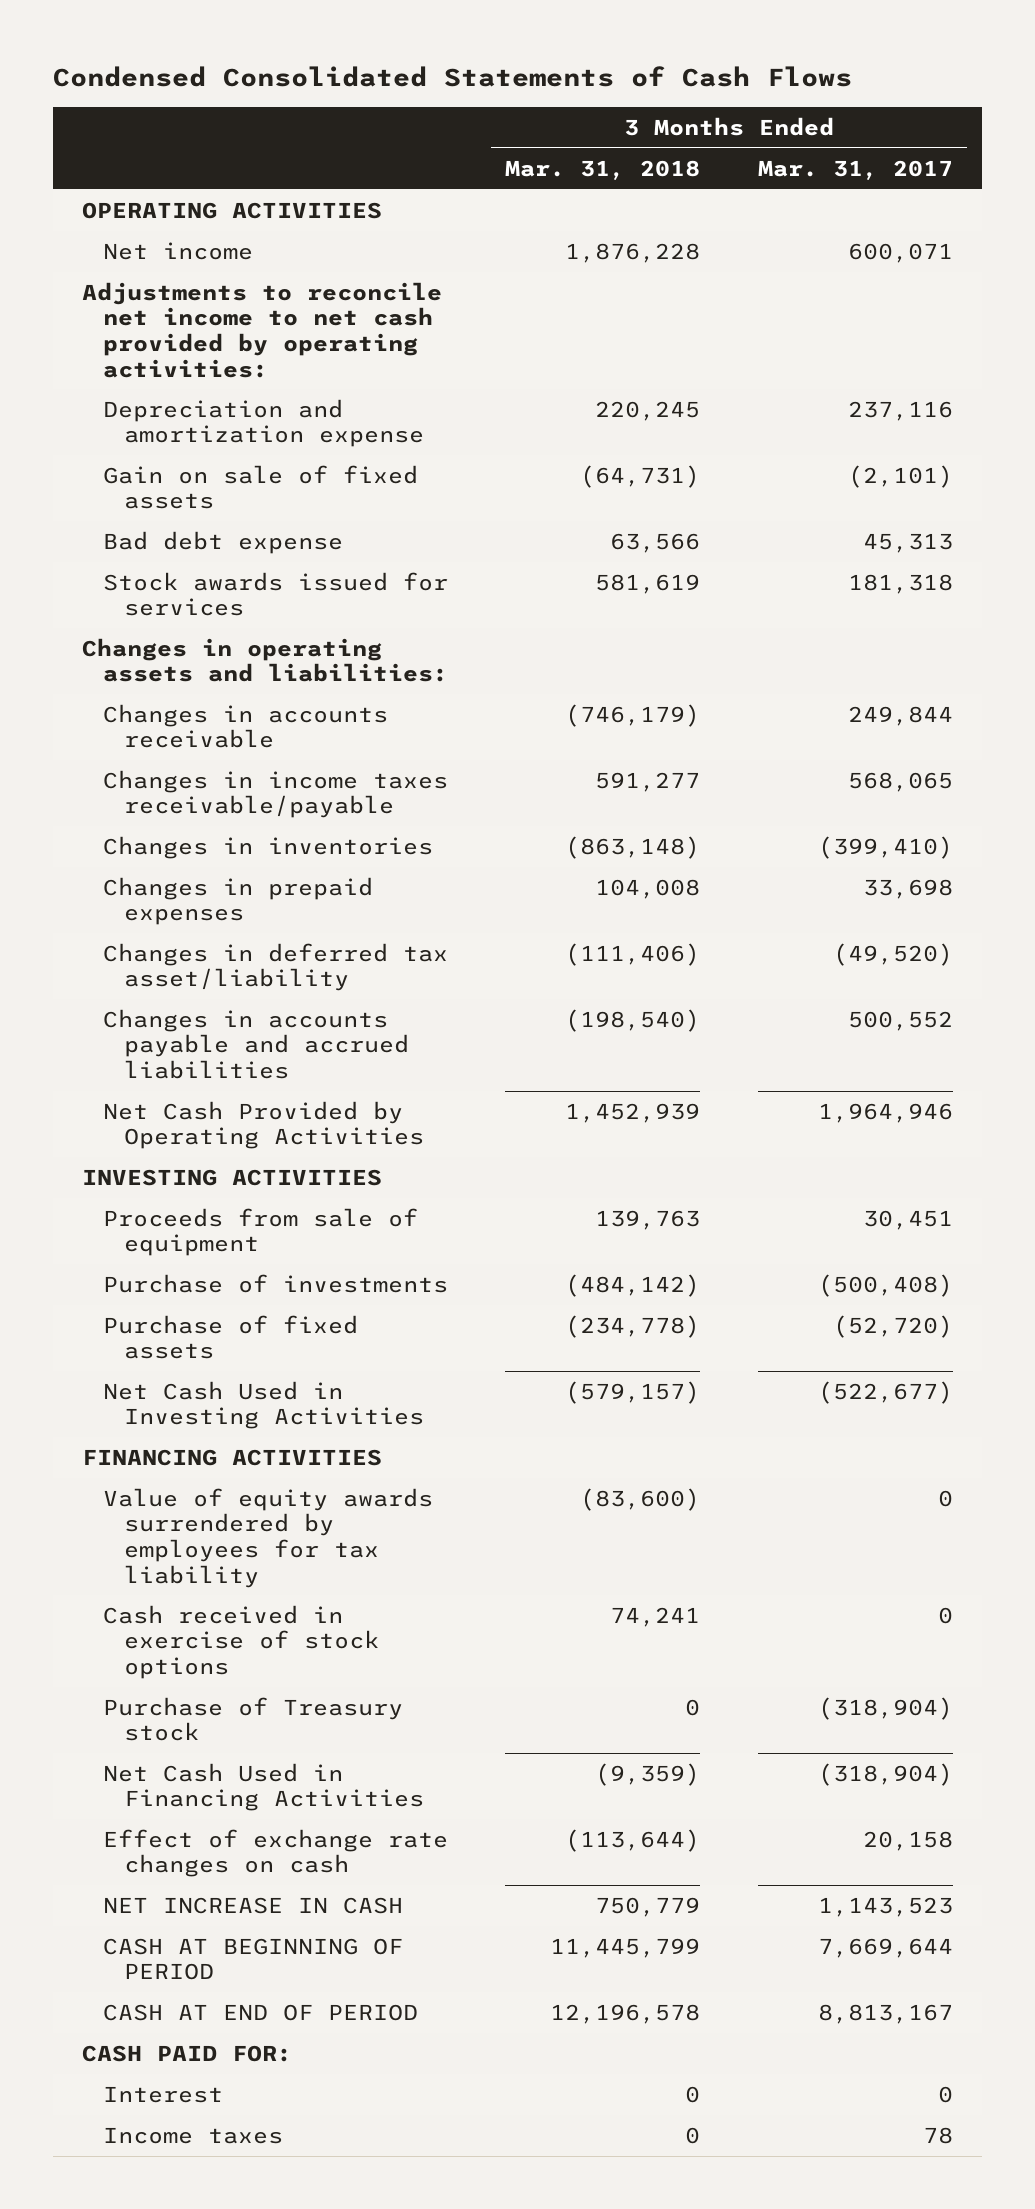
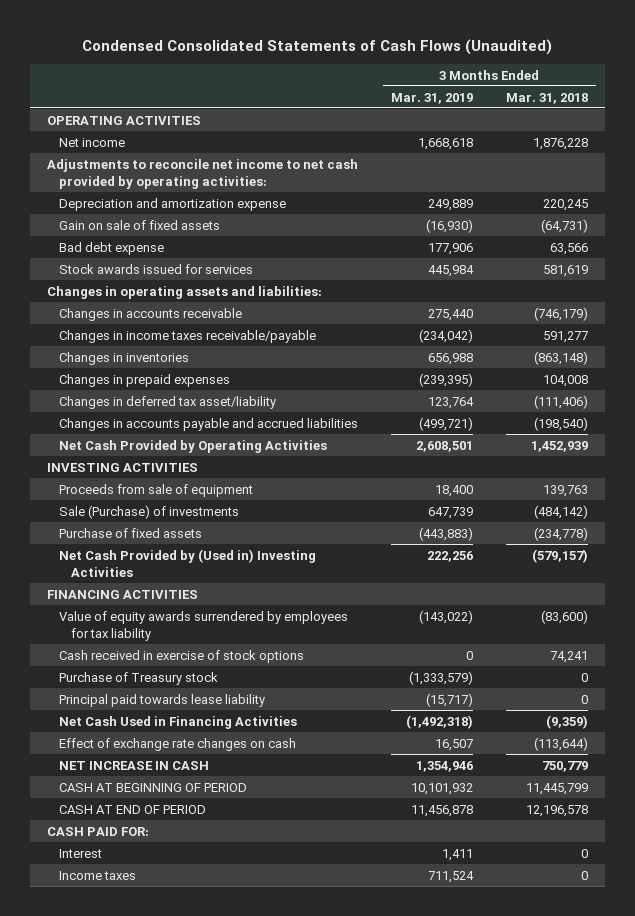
[52,66,852,88] Condensed Consolidated Statements of Cash Flows -> [82,38,553,55] Condensed Consolidated Statements of Cash Flows (Unaudited)
[757,159,953,180] Mar. 31, 2017 -> none
none -> [390,92,473,104] Mar. 31, 2019
[102,1273,448,1293] Purchase of investments -> [58,504,239,519] Sale (Purchase) of investments
[102,1380,424,1430] Net Cash Used in Investing Activities -> [58,548,316,577] Net Cash Provided by (Used in) Investing Activities
none -> [58,693,265,707] Principal paid towards lease liability

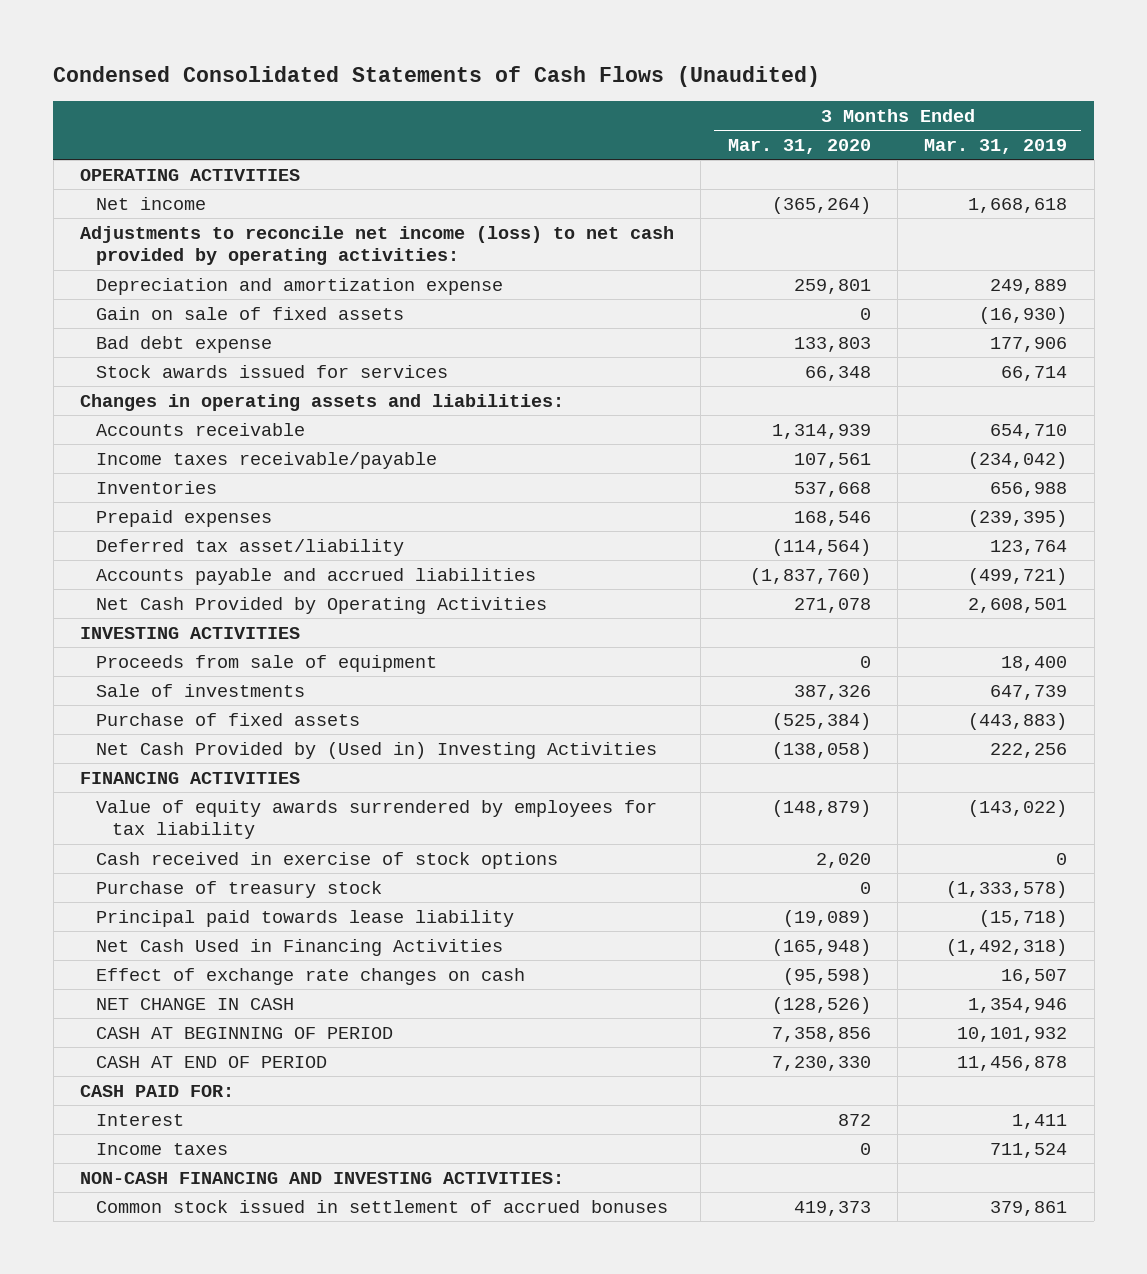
[505,92,588,104] Mar. 31, 2018 -> none
none -> [727,138,871,154] Mar. 31, 2020
[46,158,358,189] Adjustments to reconcile net income to net cash provided by operating activities: -> [80,225,675,266] Adjustments to reconcile net income (loss) to net cash provided by operating activities:
[427,264,474,277] 445,984 -> [1001,365,1068,381] 66,714
[58,307,242,321] Changes in accounts receivable -> [95,422,305,436] Accounts receivable
[427,308,473,321] 275,440 -> [990,423,1068,439] 654,710
[58,329,316,343] Changes in income taxes receivable/payable -> [95,451,437,469] Income taxes receivable/payable
[58,351,189,365] Changes in inventories -> [95,480,217,494] Inventories
[58,373,230,387] Changes in prepaid expenses -> [95,509,272,527] Prepaid expenses
[58,395,276,409] Changes in deferred tax asset/liability -> [95,538,404,556] Deferred tax asset/liability
[58,417,358,431] Changes in accounts payable and accrued liabilities -> [95,567,536,585] Accounts payable and accrued liabilities
[58,504,239,519] Sale (Purchase) of investments -> [95,683,305,697] Sale of investments
[58,671,218,685] Purchase of Treasury stock -> [95,880,382,898] Purchase of treasury stock
[408,670,473,685] (1,333,579) -> [946,880,1068,898] (1,333,578)
[425,692,473,707] (15,717) -> [979,909,1068,927] (15,718)
[58,760,209,770] NET INCREASE IN CASH -> [95,997,294,1010] NET CHANGE IN CASH
none -> [80,1171,565,1184] NON-CASH FINANCING AND INVESTING ACTIVITIES:
none -> [95,1199,668,1213] Common stock issued in settlement of accrued bonuses

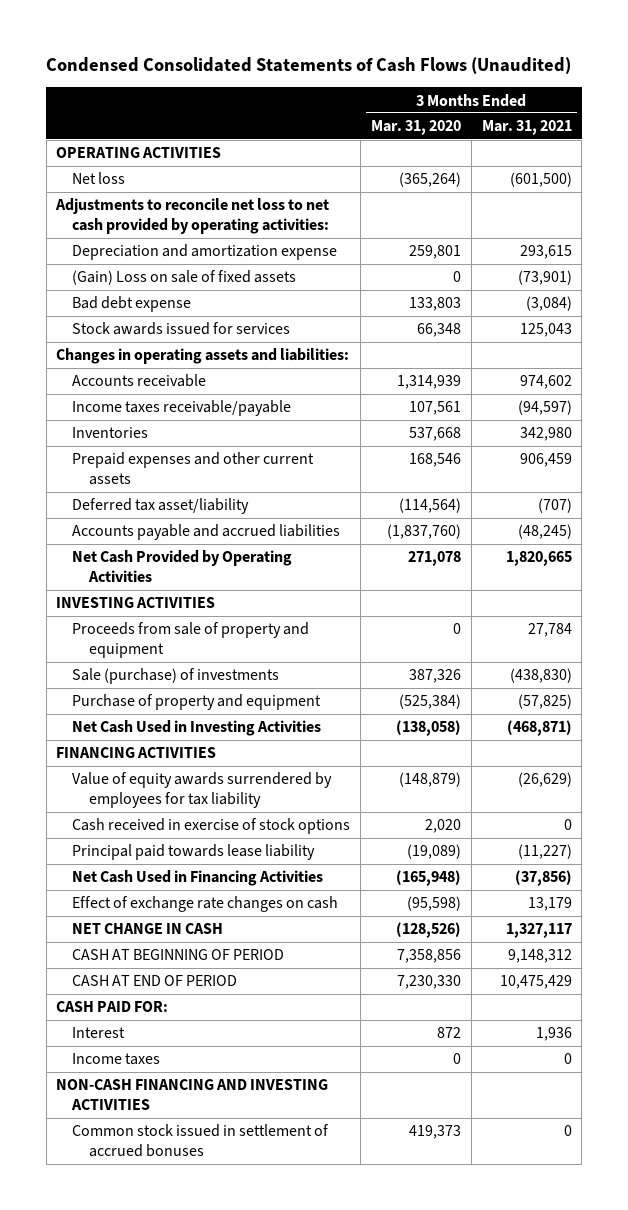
[924,138,1068,154] Mar. 31, 2019 -> none
none -> [481,120,572,136] Mar. 31, 2021
[95,196,206,210] Net income -> [72,172,126,185] Net loss
[80,225,675,266] Adjustments to reconcile net income (loss) to net cash provided by operating activities: -> [55,198,330,235] Adjustments to reconcile net loss to net cash provided by operating activities:
[95,306,404,320] Gain on sale of fixed assets -> [72,270,297,286] (Gain) Loss on sale of fixed assets
[95,509,272,527] Prepaid expenses -> [72,452,315,486] Prepaid expenses and other current assets
[95,654,437,672] Proceeds from sale of equipment -> [72,622,310,659] Proceeds from sale of property and equipment
[95,683,305,697] Sale of investments -> [72,668,280,685] Sale (purchase) of investments
[95,712,360,726] Purchase of fixed assets -> [72,694,322,711] Purchase of property and equipment
[95,741,657,759] Net Cash Provided by (Used in) Investing Activities -> [72,720,322,737] Net Cash Used in Investing Activities
[95,880,382,898] Purchase of treasury stock -> none
[80,1171,565,1184] NON-CASH FINANCING AND INVESTING ACTIVITIES: -> [56,1079,329,1111] NON-CASH FINANCING AND INVESTING ACTIVITIES

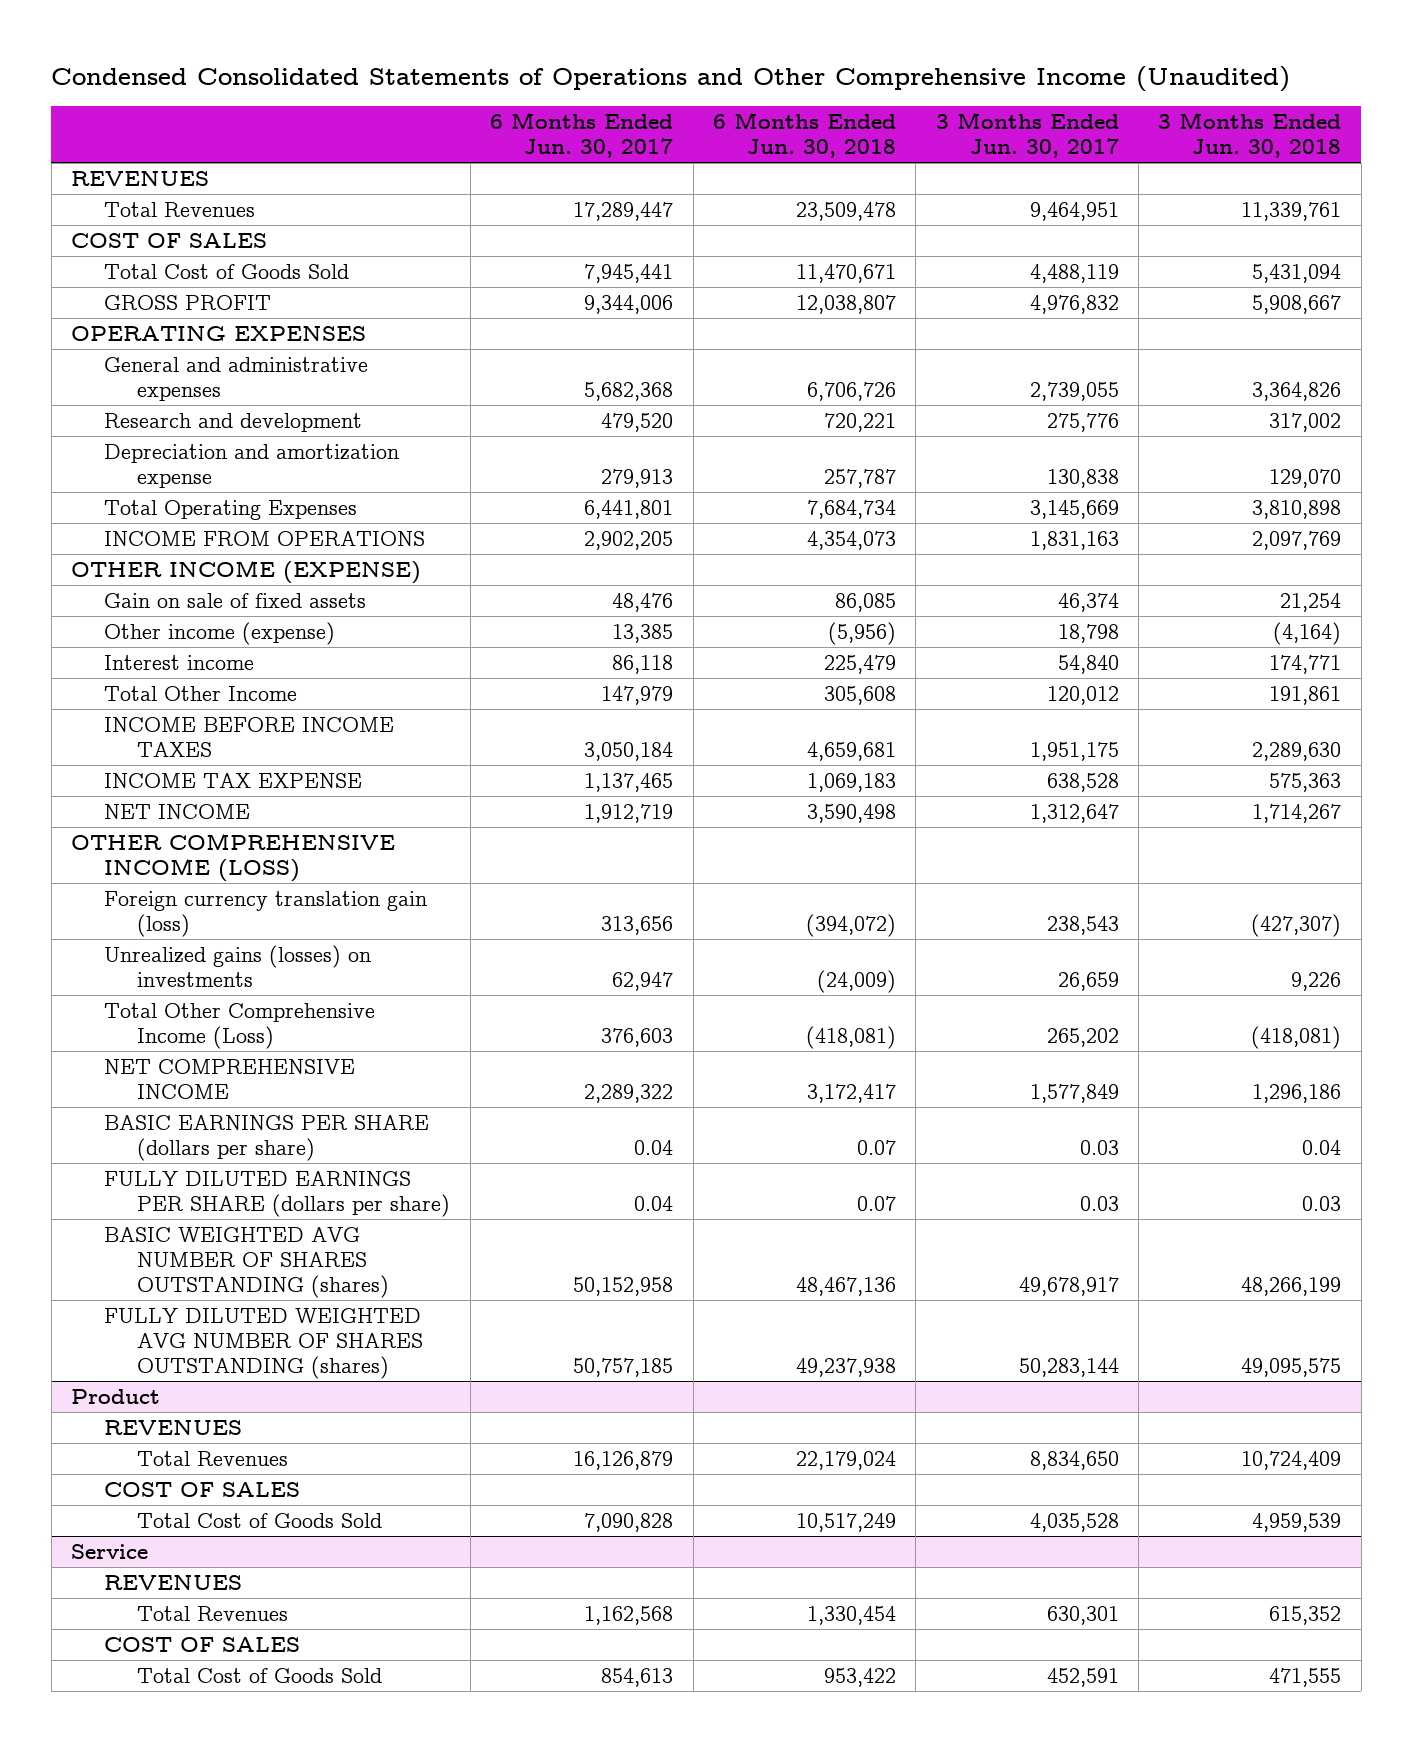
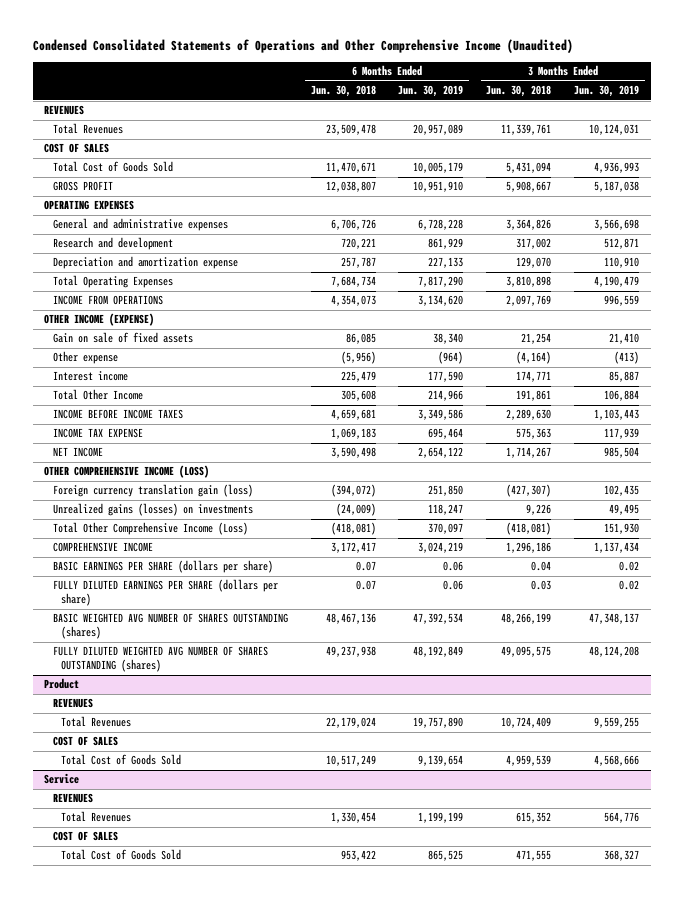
[490,112,674,159] 6 Months Ended Jun. 30, 2017 -> none
[935,112,1119,159] 3 Months Ended Jun. 30, 2017 -> none
none -> [398,85,464,98] Jun. 30, 2019
none -> [574,85,640,98] Jun. 30, 2019
[104,622,336,646] Other income (expense) -> [52,351,118,365] Other expense
[104,1059,356,1100] NET COMPREHENSIVE INCOME -> [52,542,153,553] COMPREHENSIVE INCOME

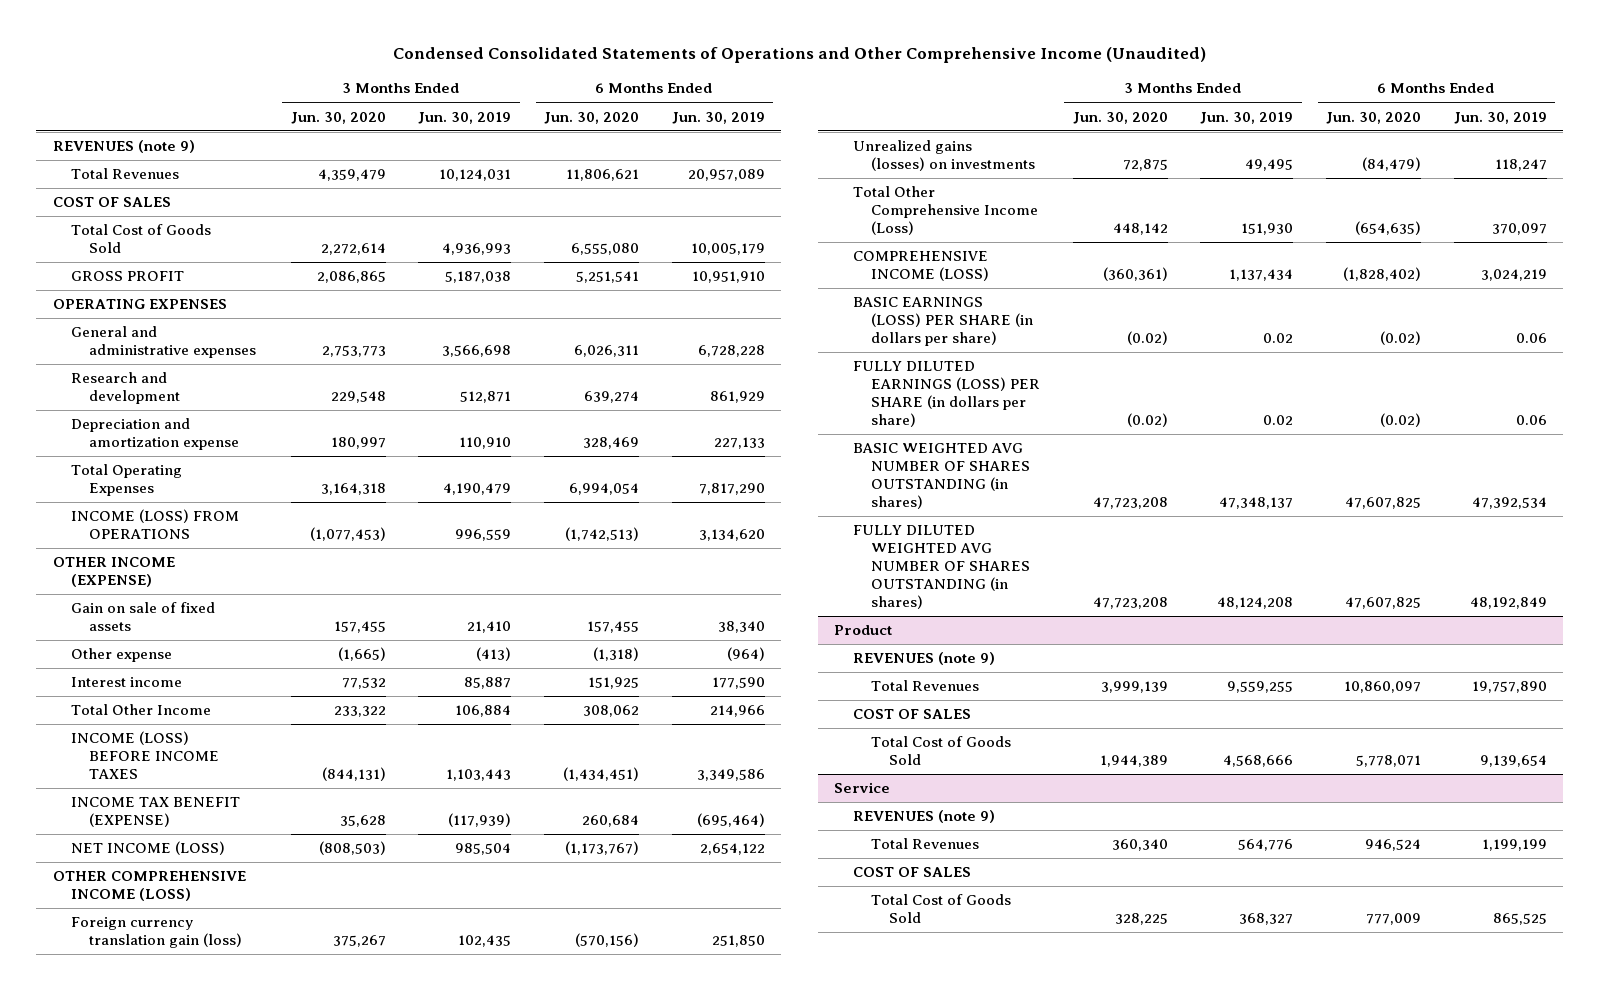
[310,85,376,98] Jun. 30, 2018 -> none
[486,85,552,98] Jun. 30, 2018 -> none
none -> [290,111,386,124] Jun. 30, 2020
none -> [544,111,640,124] Jun. 30, 2020
[44,105,85,116] REVENUES -> [52,140,195,154] REVENUES (note 9)
[52,295,163,306] INCOME FROM OPERATIONS -> [70,509,239,540] INCOME (LOSS) FROM OPERATIONS
[52,409,183,420] INCOME BEFORE INCOME TAXES -> [70,731,219,779] INCOME (LOSS) BEFORE INCOME TAXES
[52,428,143,439] INCOME TAX EXPENSE -> [70,797,240,828] INCOME TAX BENEFIT (EXPENSE)
[428,428,464,440] 695,464 -> [696,813,765,828] (695,464)
[604,428,640,440] 117,939 -> [448,813,512,828] (117,939)
[52,447,103,458] NET INCOME -> [70,841,225,856] NET INCOME (LOSS)
[52,542,153,553] COMPREHENSIVE INCOME -> [852,251,989,282] COMPREHENSIVE INCOME (LOSS)
[52,560,273,574] BASIC EARNINGS PER SHARE (dollars per share) -> [852,297,1033,346] BASIC EARNINGS (LOSS) PER SHARE (in dollars per share)
[52,579,278,607] FULLY DILUTED EARNINGS PER SHARE (dollars per share) -> [852,361,1040,427] FULLY DILUTED EARNINGS (LOSS) PER SHARE (in dollars per share)
[52,613,288,640] BASIC WEIGHTED AVG NUMBER OF SHARES OUTSTANDING (shares) -> [852,443,1030,509] BASIC WEIGHTED AVG NUMBER OF SHARES OUTSTANDING (in shares)
[52,646,268,673] FULLY DILUTED WEIGHTED AVG NUMBER OF SHARES OUTSTANDING (shares) -> [852,525,1030,609] FULLY DILUTED WEIGHTED AVG NUMBER OF SHARES OUTSTANDING (in shares)
[52,698,93,709] REVENUES -> [852,652,995,666] REVENUES (note 9)
[52,793,93,804] REVENUES -> [852,810,995,824] REVENUES (note 9)

